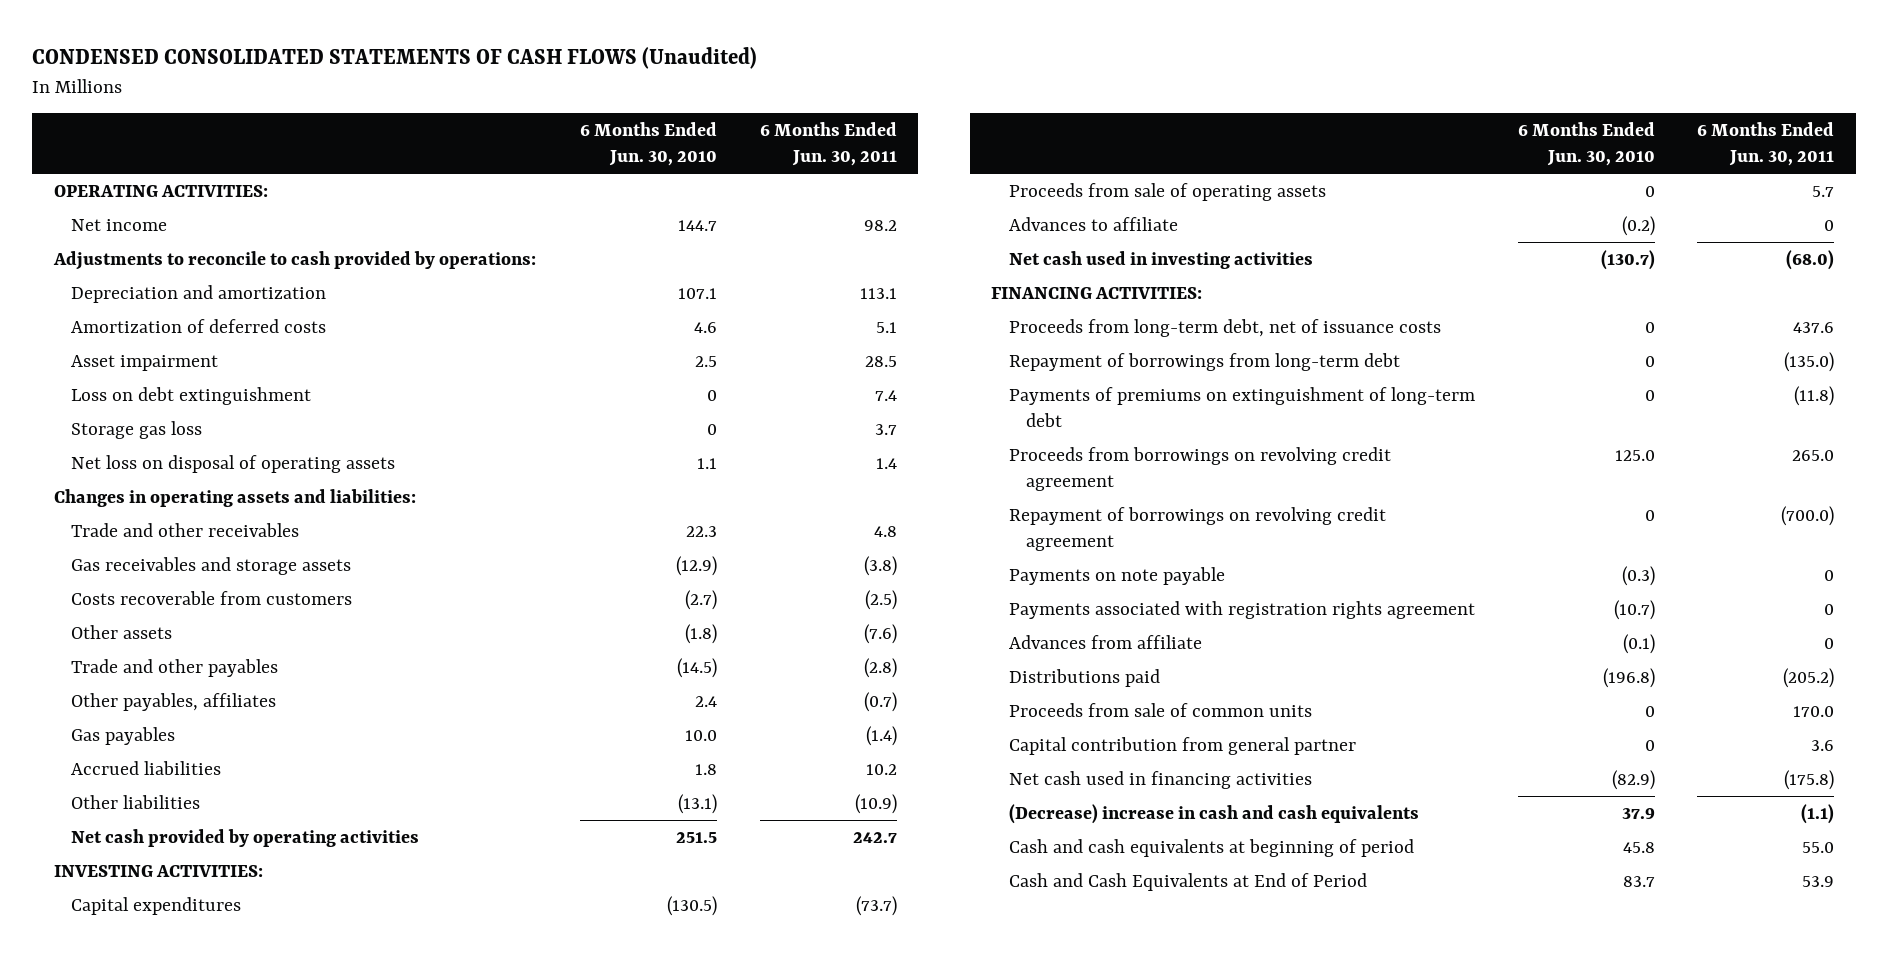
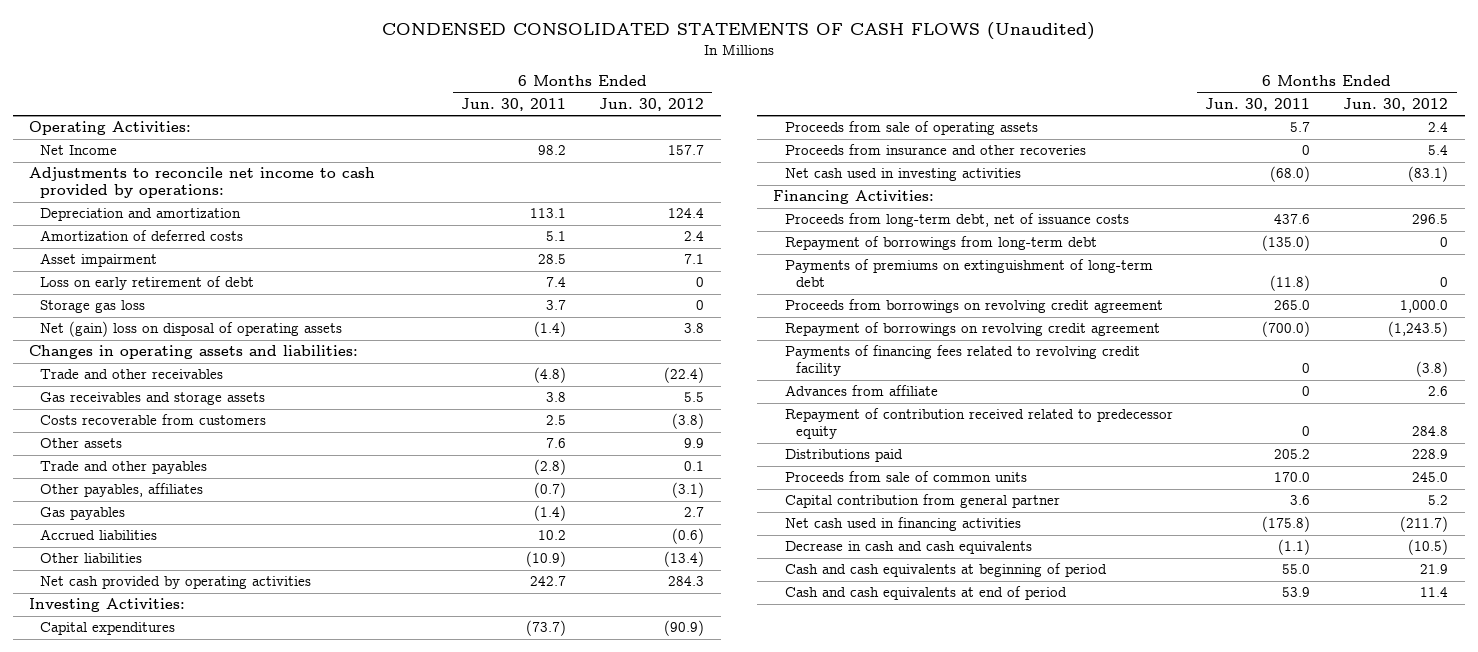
[579,122,717,167] 6 Months Ended Jun. 30, 2010 -> none
none -> [599,97,705,111] Jun. 30, 2012
[53,184,268,197] OPERATING ACTIVITIES: -> [29,121,192,136] Operating Activities:
[71,218,168,231] Net income -> [40,145,118,156] Net Income
[52,250,536,270] Adjustments to reconcile to cash provided by operations: -> [29,167,376,199] Adjustments to reconcile net income to cash provided by operations:
[71,386,312,405] Loss on debt extinguishment -> [40,276,255,291] Loss on early retirement of debt
[71,454,396,473] Net loss on disposal of operating assets -> [40,321,343,338] Net (gain) loss on disposal of operating assets
[875,457,897,469] 1.4 -> [534,321,567,338] (1.4)
[873,525,897,537] 4.8 -> [534,367,567,384] (4.8)
[863,555,897,576] (3.8) -> [546,392,567,403] 3.8
[864,589,897,610] (2.5) -> [546,415,567,426] 2.5
[863,623,897,644] (7.6) -> [546,438,567,449] 7.6
[53,864,263,877] INVESTING ACTIVITIES: -> [29,598,186,613] Investing Activities:
[1008,216,1178,231] Advances to affiliate -> none
none -> [784,144,1086,156] Proceeds from insurance and other recoveries
[991,286,1203,299] FINANCING ACTIVITIES: -> [773,190,935,205] Financing Activities:
[1008,566,1225,585] Payments on note payable -> none
[1008,600,1475,619] Payments associated with registration rights agreement -> none
none -> [784,345,1140,377] Payments of financing fees related to revolving credit facility
none -> [784,408,1173,440] Repayment of contribution received related to predecessor equity
[1783,667,1835,688] (205.2) -> [1274,449,1311,460] 205.2
[1008,803,1419,824] (Decrease) increase in cash and cash equivalents -> [784,541,1032,555] Decrease in cash and cash equivalents
[1008,872,1367,891] Cash and Cash Equivalents at End of Period -> [784,586,1067,601] Cash and cash equivalents at end of period

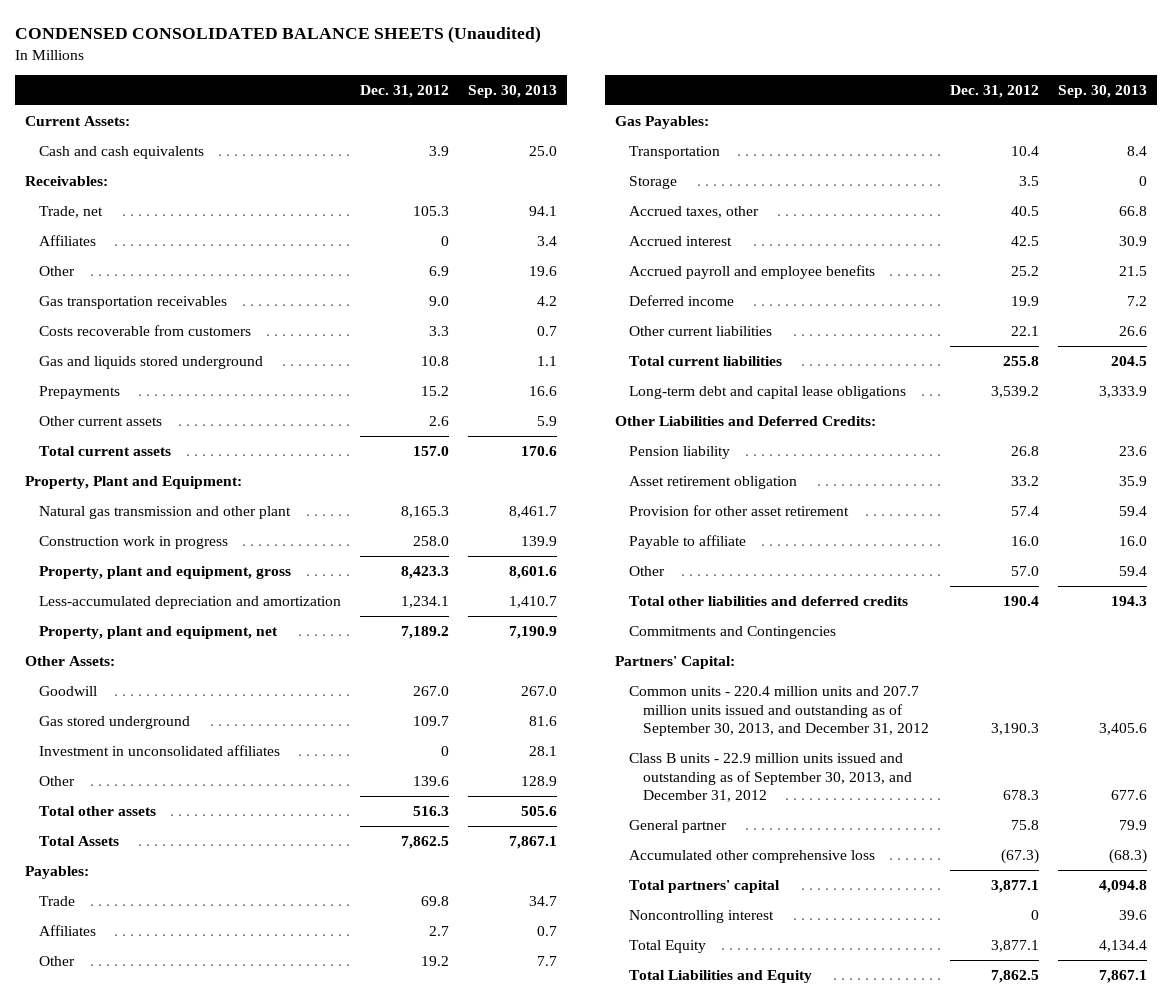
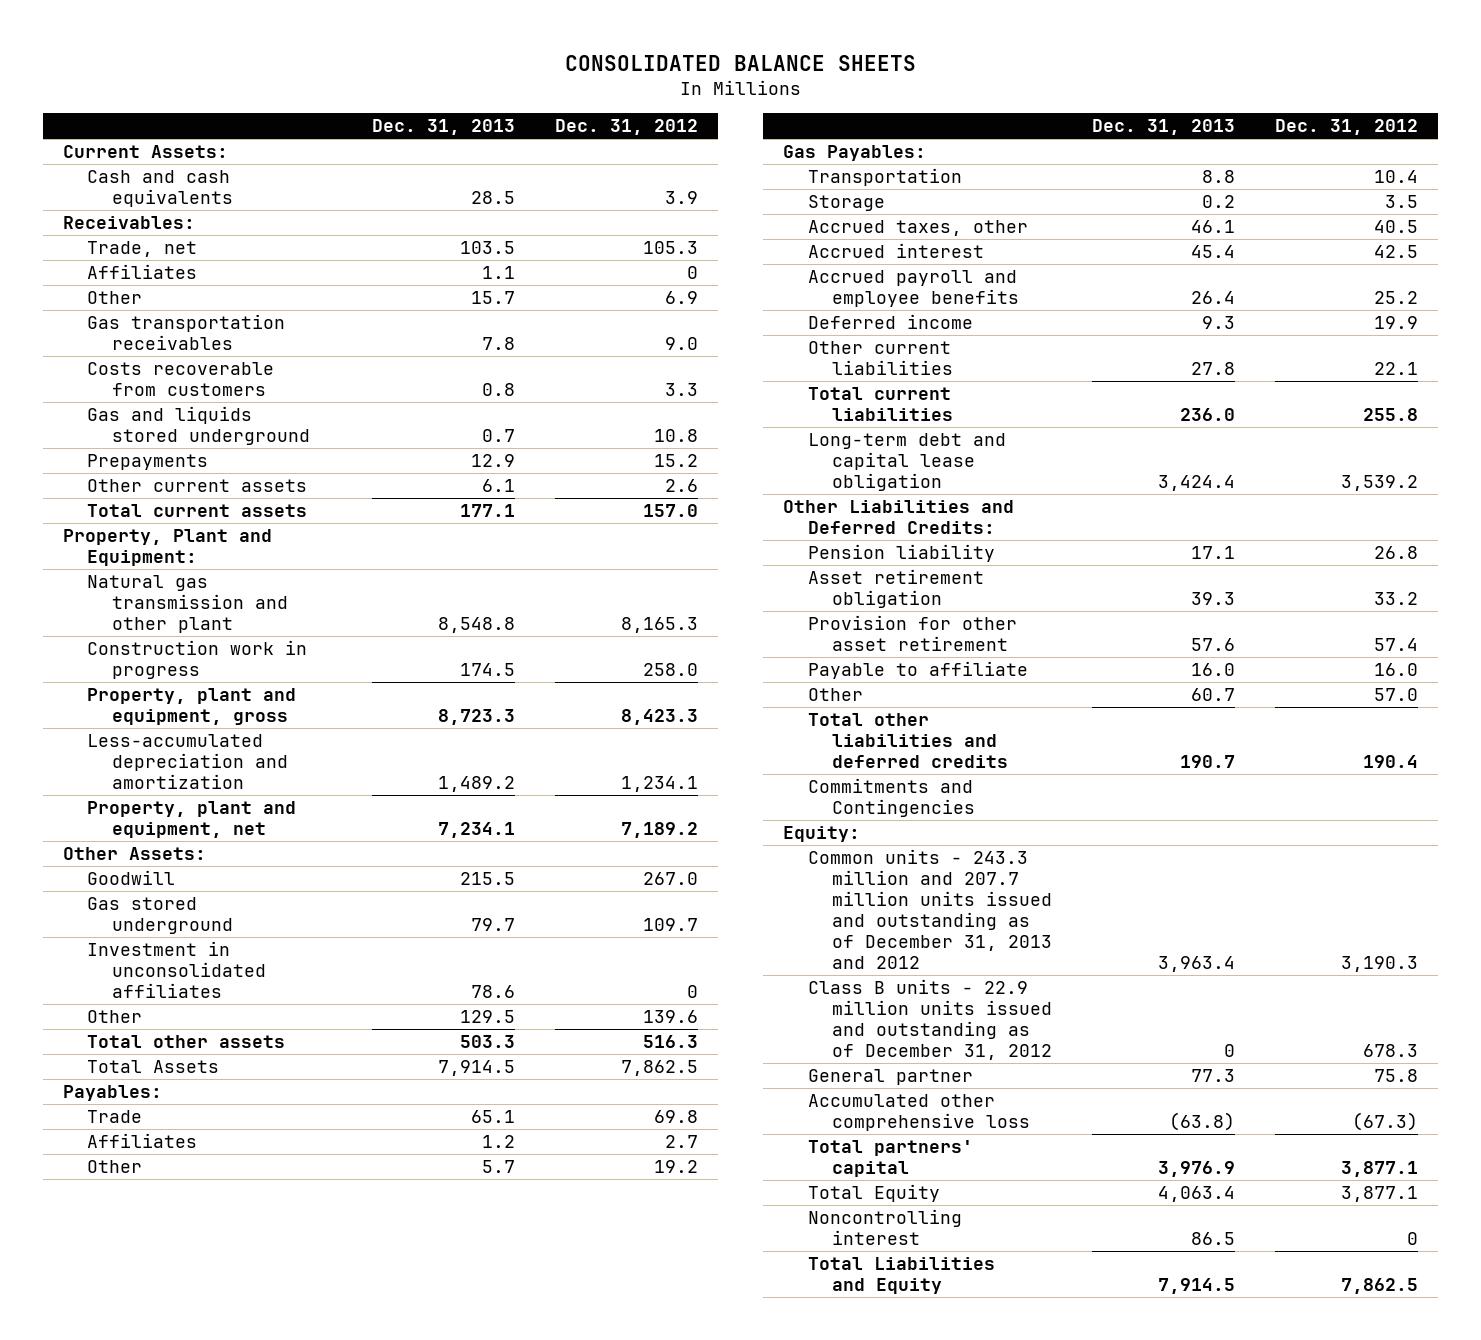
[15,25,542,43] CONDENSED CONSOLIDATED BALANCE SHEETS (Unaudited) -> [564,54,916,71] CONSOLIDATED BALANCE SHEETS
[468,84,558,98] Sep. 30, 2013 -> none
none -> [372,119,516,136] Dec. 31, 2013
[628,385,906,399] Long-term debt and capital lease obligations -> [807,433,1006,492] Long-term debt and capital lease obligation
[614,655,735,669] Partners' Capital: -> none
none -> [783,826,861,843] Equity:
[628,685,930,737] Common units - 220.4 million units and 207.7 million units issued and outstanding as of September 30, 2013, and December 31, 2012 -> [807,849,1053,969] Common units - 243.3 million and 207.7 million units issued and outstanding as of December 31, 2013 and 2012
[628,752,913,803] Class B units - 22.9 million units issued and outstanding as of September 30, 2013, and December 31, 2012 -> [807,979,1053,1061] Class B units - 22.9 million units issued and outstanding as of December 31, 2012
[628,909,774,923] Noncontrolling interest -> [807,1209,962,1246] Noncontrolling interest

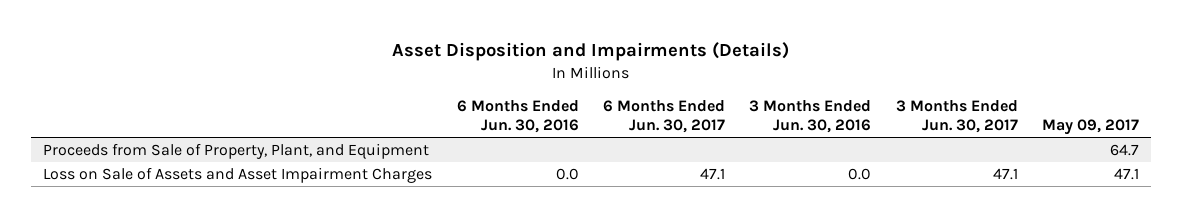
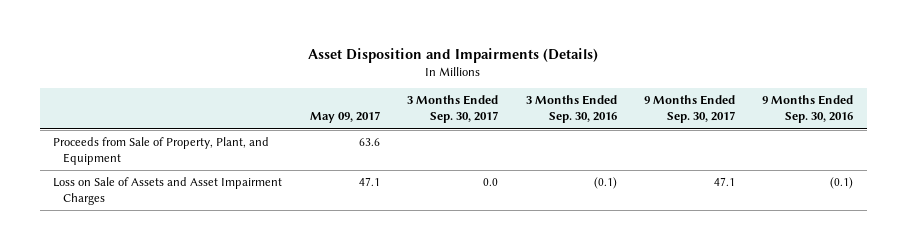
[456,100,579,133] 6 Months Ended Jun. 30, 2016 -> none
[603,100,726,133] 6 Months Ended Jun. 30, 2017 -> none
[749,100,872,133] 3 Months Ended Jun. 30, 2016 -> none
[895,100,1018,133] 3 Months Ended Jun. 30, 2017 -> none
none -> [407,95,499,124] 3 Months Ended Sep. 30, 2017
none -> [525,95,617,124] 3 Months Ended Sep. 30, 2016
none -> [643,95,735,124] 9 Months Ended Sep. 30, 2017
none -> [762,95,854,124] 9 Months Ended Sep. 30, 2016
[1110,144,1140,157] 64.7 -> [358,138,380,147] 63.6

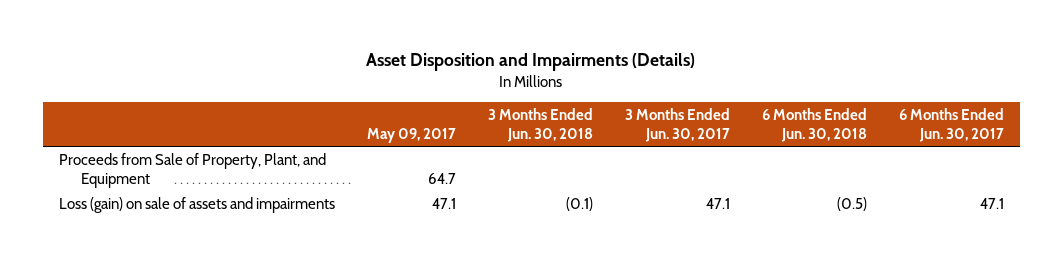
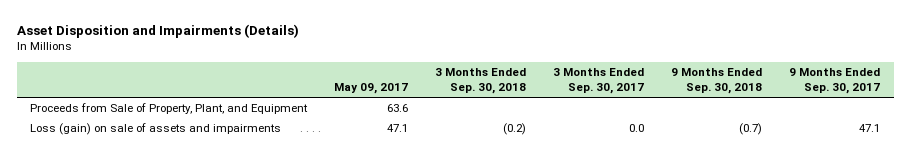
[487,107,593,142] 3 Months Ended Jun. 30, 2018 -> none
[624,107,730,142] 3 Months Ended Jun. 30, 2017 -> none
[761,107,867,142] 6 Months Ended Jun. 30, 2018 -> none
[898,107,1004,142] 6 Months Ended Jun. 30, 2017 -> none
none -> [435,68,527,94] 3 Months Ended Sep. 30, 2018
none -> [553,68,645,94] 3 Months Ended Sep. 30, 2017
none -> [671,68,763,94] 9 Months Ended Sep. 30, 2018
none -> [789,68,881,94] 9 Months Ended Sep. 30, 2017
[427,173,456,185] 64.7 -> [387,104,409,113] 63.6

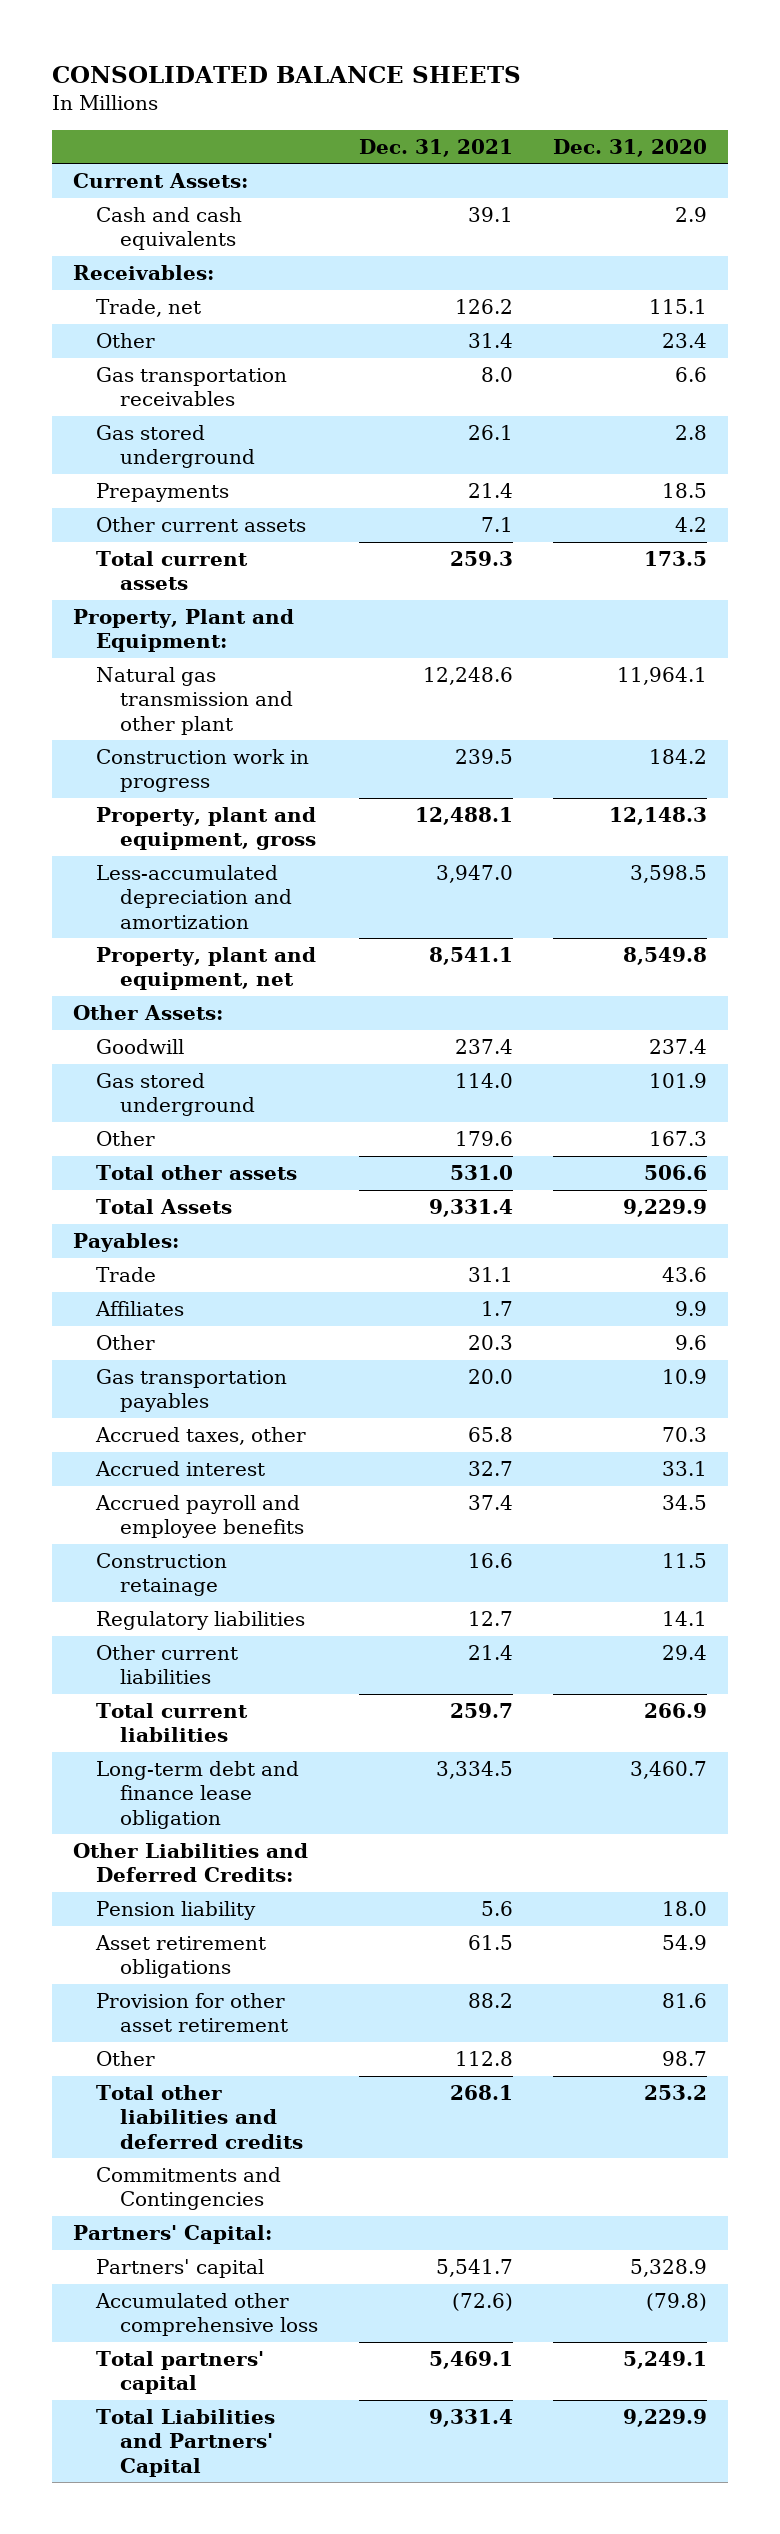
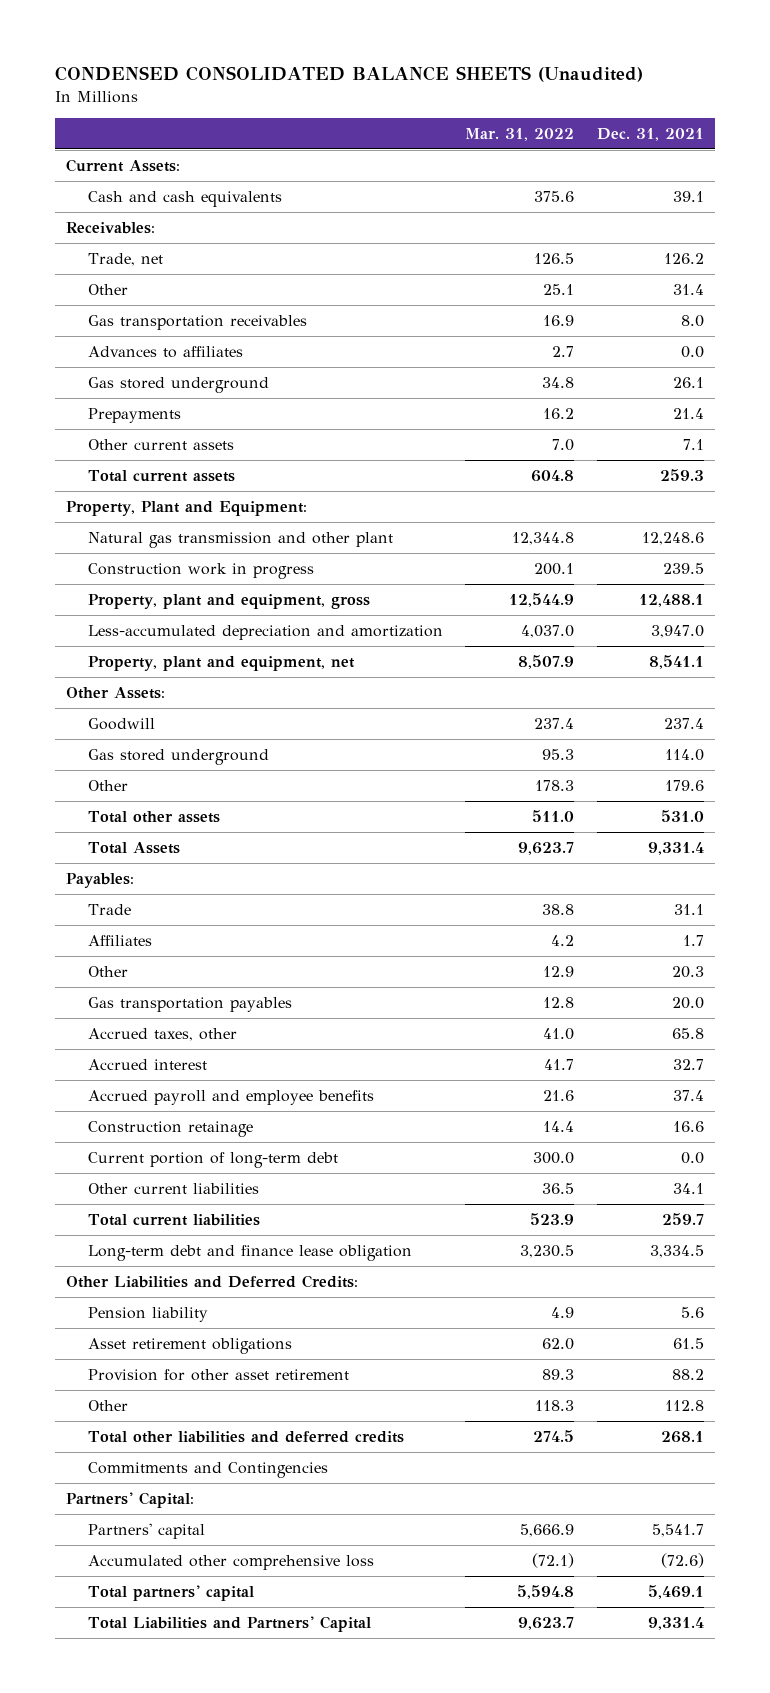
[52,66,522,84] CONSOLIDATED BALANCE SHEETS -> [55,66,644,83] CONDENSED CONSOLIDATED BALANCE SHEETS (Unaudited)
[553,138,708,157] Dec. 31, 2020 -> none
none -> [465,127,575,141] Mar. 31, 2022
none -> [88,346,244,359] Advances to affiliates
[96,1611,306,1631] Regulatory liabilities -> none
none -> [88,1152,339,1169] Current portion of long-term debt
[467,1645,513,1661] 21.4 -> [672,1183,704,1195] 34.1

